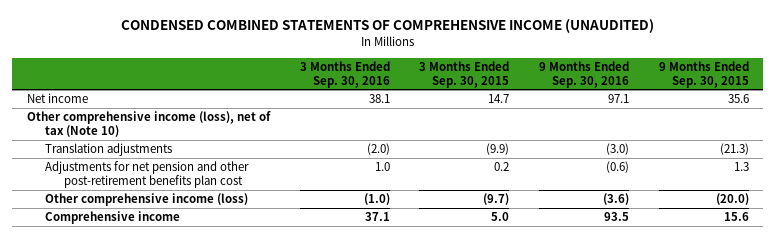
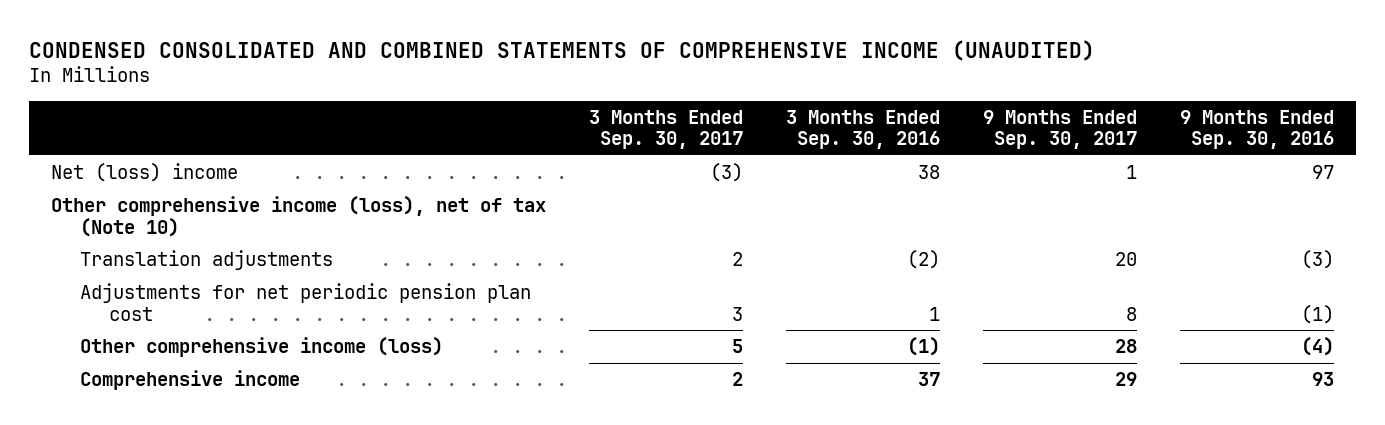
[120,19,654,34] CONDENSED COMBINED STATEMENTS OF COMPREHENSIVE INCOME (UNAUDITED) -> [29,39,1096,61] CONDENSED CONSOLIDATED AND COMBINED STATEMENTS OF COMPREHENSIVE INCOME (UNAUDITED)
[419,60,510,88] 3 Months Ended Sep. 30, 2015 -> none
[658,60,749,88] 9 Months Ended Sep. 30, 2015 -> none
none -> [588,109,743,150] 3 Months Ended Sep. 30, 2017
none -> [982,109,1137,150] 9 Months Ended Sep. 30, 2017
[27,92,89,103] Net income -> [50,162,238,182] Net (loss) income
[368,93,390,103] 38.1 -> [917,164,940,179] 38
[607,93,629,103] 97.1 -> [1312,164,1335,179] 97
[366,142,390,155] (2.0) -> [906,249,940,269] (2)
[605,142,629,155] (3.0) -> [1301,249,1335,269] (3)
[45,160,250,188] Adjustments for net pension and other post-retirement benefits plan cost -> [79,282,531,321] Adjustments for net periodic pension plan cost
[374,161,390,171] 1.0 -> [928,306,940,321] 1
[605,160,629,173] (0.6) -> [1301,304,1335,324] (1)
[363,192,390,205] (1.0) -> [906,336,940,356] (1)
[602,192,629,205] (3.6) -> [1301,336,1335,356] (4)
[364,211,390,221] 37.1 -> [917,371,940,386] 37
[603,211,629,221] 93.5 -> [1312,371,1335,386] 93

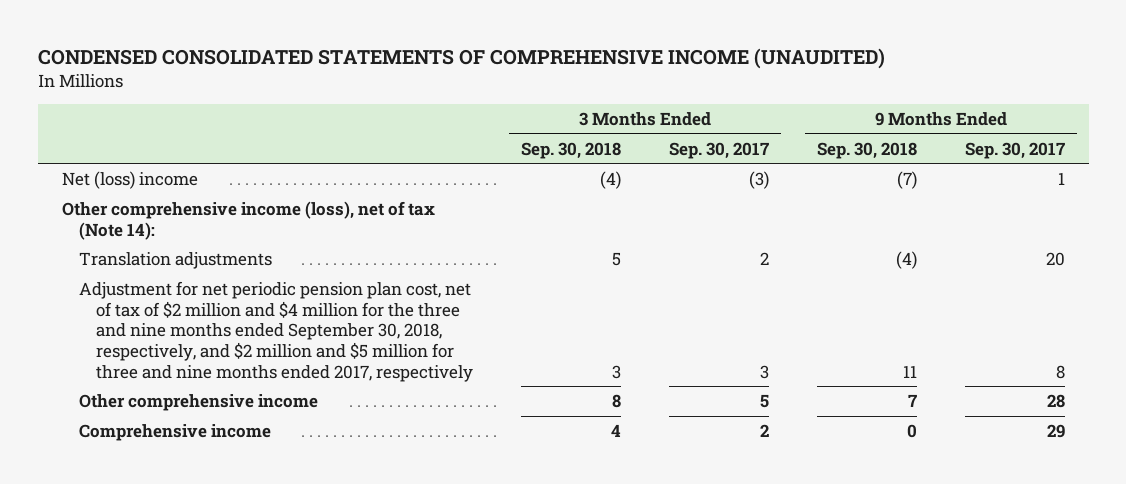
[29,39,1096,61] CONDENSED CONSOLIDATED AND COMBINED STATEMENTS OF COMPREHENSIVE INCOME (UNAUDITED) -> [37,47,885,69] CONDENSED CONSOLIDATED STATEMENTS OF COMPREHENSIVE INCOME (UNAUDITED)
[785,109,940,150] 3 Months Ended Sep. 30, 2016 -> none
[1180,109,1335,150] 9 Months Ended Sep. 30, 2016 -> none
none -> [520,141,621,159] Sep. 30, 2018
none -> [816,141,917,159] Sep. 30, 2018
[50,195,546,237] Other comprehensive income (loss), net of tax (Note 10) -> [61,200,435,240] Other comprehensive income (loss), net of tax (Note 14):
[79,282,531,321] Adjustments for net periodic pension plan cost -> [78,280,473,382] Adjustment for net periodic pension plan cost, net of tax of $2 million and $4 million for the three and nine months ended September 30, 2018, respectively, and $2 million and $5 million for three and nine months ended 2017, respectively
[79,336,443,357] Other comprehensive income (loss) -> [78,393,318,411] Other comprehensive income

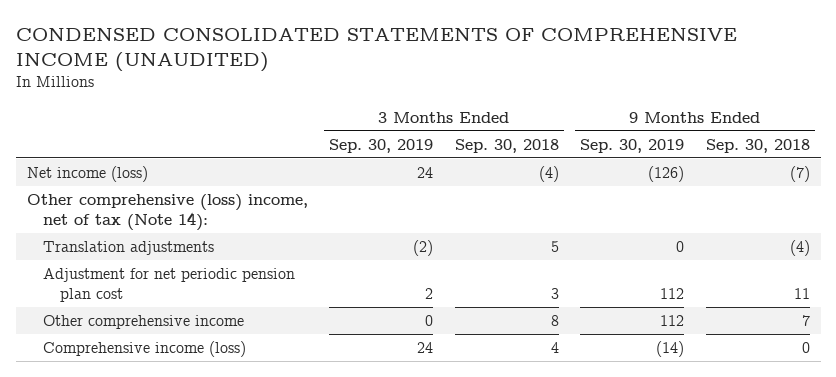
[668,141,769,159] Sep. 30, 2017 -> none
[964,141,1065,159] Sep. 30, 2017 -> none
none -> [329,138,434,153] Sep. 30, 2019
none -> [580,138,685,153] Sep. 30, 2019
[61,170,198,189] Net (loss) income -> [26,166,148,183] Net income (loss)
[61,200,435,240] Other comprehensive income (loss), net of tax (Note 14): -> [26,194,308,232] Other comprehensive (loss) income, net of tax (Note 14):
[78,280,473,382] Adjustment for net periodic pension plan cost, net of tax of $2 million and $4 million for the three and nine months ended September 30, 2018, respectively, and $2 million and $5 million for three and nine months ended 2017, respectively -> [43,268,296,303] Adjustment for net periodic pension plan cost
[78,423,271,441] Comprehensive income -> [43,341,247,358] Comprehensive income (loss)

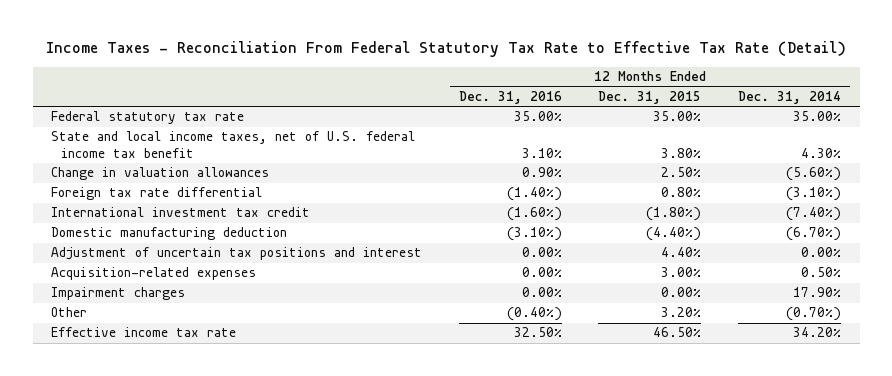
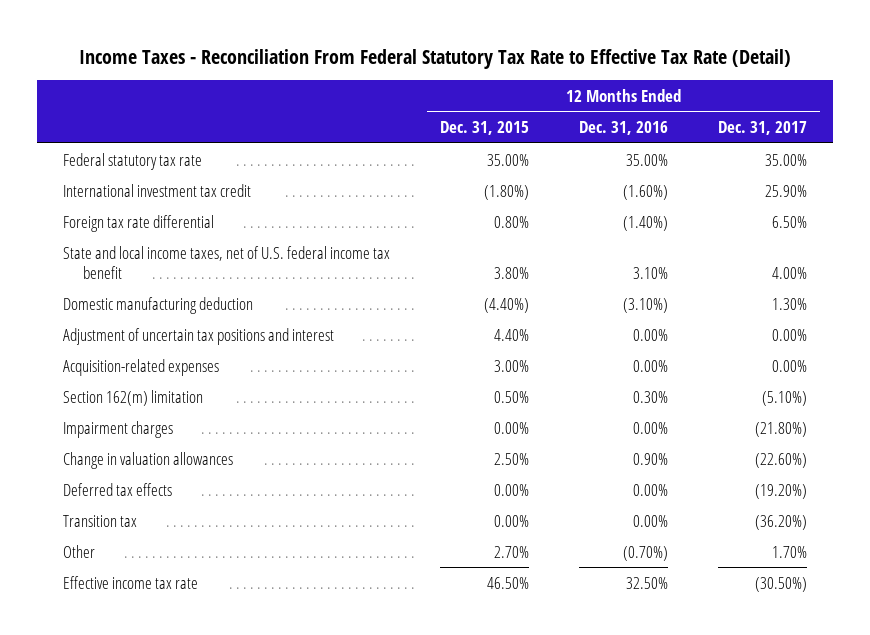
[738,91,842,105] Dec. 31, 2014 -> none
none -> [718,121,808,136] Dec. 31, 2017
[51,187,263,201] Foreign tax rate differential -> [62,214,214,232] Foreign tax rate differential
[51,131,416,159] State and local income taxes, net of U.S. federal income tax benefit -> [62,245,390,279] State and local income taxes, net of U.S. federal income tax benefit
none -> [62,389,203,406] Section 162(m) limitation
[51,167,270,181] Change in valuation allowances -> [62,451,233,469] Change in valuation allowances
none -> [62,482,172,496] Deferred tax effects
none -> [62,514,137,527] Transition tax
[506,307,562,322] (0.40%) -> [623,545,669,561] (0.70%)
[661,307,702,318] 3.20% -> [493,545,529,558] 2.70%

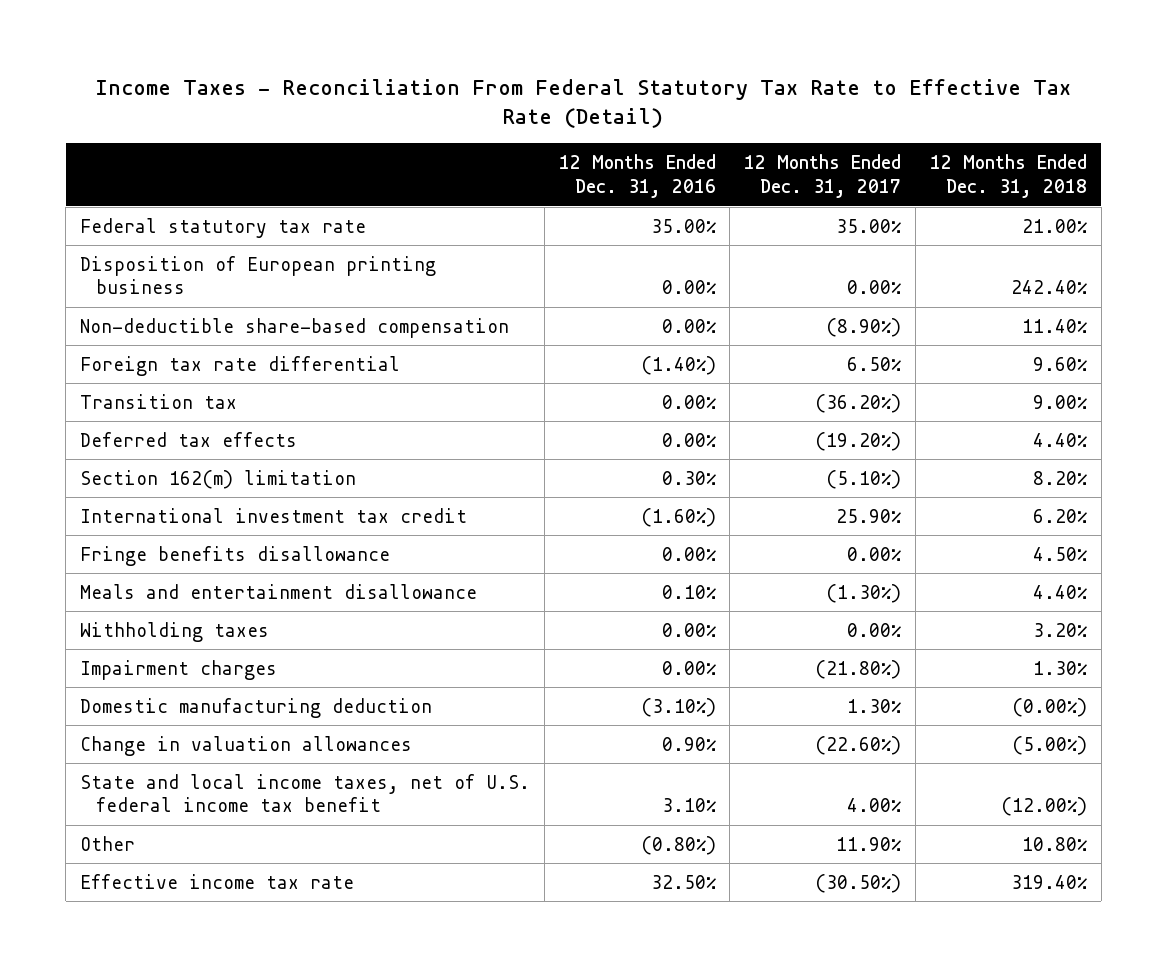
[439,121,529,136] Dec. 31, 2015 -> none
none -> [929,154,1087,198] 12 Months Ended Dec. 31, 2018
none -> [80,255,437,295] Disposition of European printing business
none -> [80,317,510,338] Non-deductible share-based compensation
[62,327,334,345] Adjustment of uncertain tax positions and interest -> none
[62,358,219,376] Acquisition-related expenses -> none
[62,514,137,527] Transition tax -> [80,393,238,409] Transition tax
[62,482,172,496] Deferred tax effects -> [80,431,298,447] Deferred tax effects
[62,183,251,197] International investment tax credit -> [80,507,468,523] International investment tax credit
none -> [80,545,391,566] Fringe benefits disallowance
none -> [80,583,478,599] Meals and entertainment disallowance
none -> [80,621,270,642] Withholding taxes
[62,296,253,314] Domestic manufacturing deduction -> [80,697,433,718] Domestic manufacturing deduction
[62,245,390,279] State and local income taxes, net of U.S. federal income tax benefit -> [80,773,531,813] State and local income taxes, net of U.S. federal income tax benefit
[623,545,669,561] (0.70%) -> [640,835,716,855] (0.80%)
[772,545,808,558] 1.70% -> [836,836,903,851] 11.90%

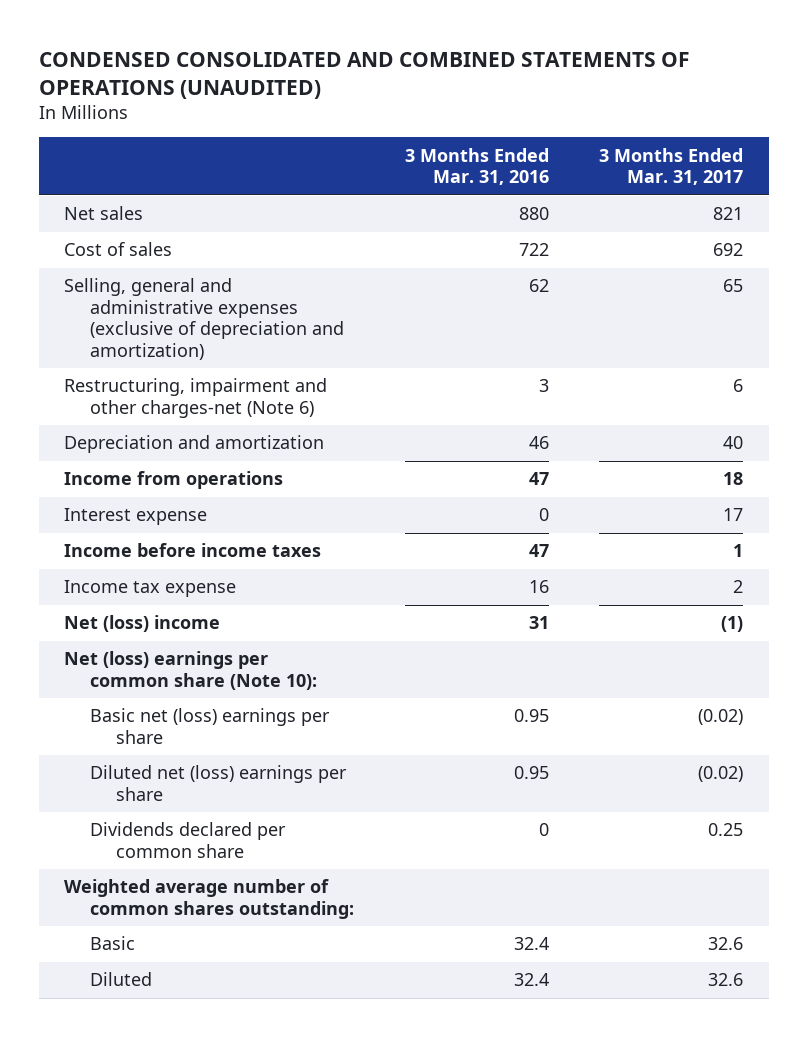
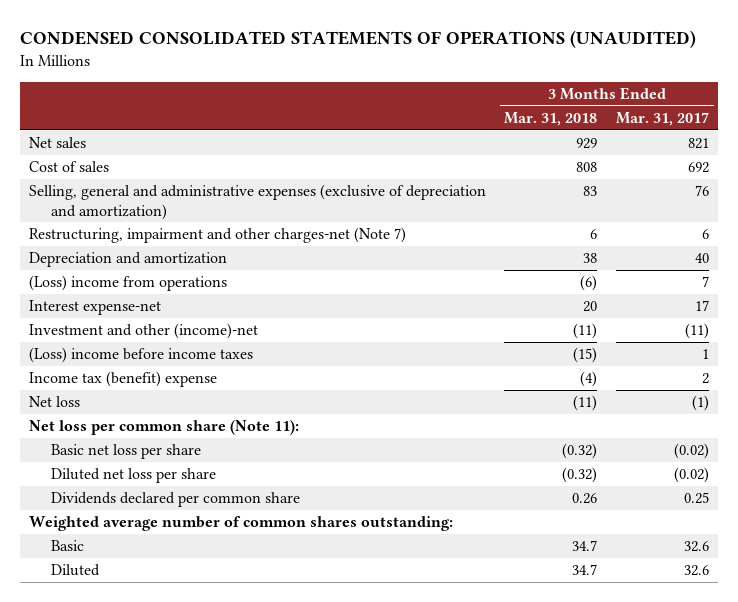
[38,51,690,99] CONDENSED CONSOLIDATED AND COMBINED STATEMENTS OF OPERATIONS (UNAUDITED) -> [19,30,696,49] CONDENSED CONSOLIDATED STATEMENTS OF OPERATIONS (UNAUDITED)
[404,147,549,186] 3 Months Ended Mar. 31, 2016 -> none
none -> [504,112,598,127] Mar. 31, 2018
[723,279,744,293] 65 -> [695,185,710,197] 76
[63,378,327,418] Restructuring, impairment and other charges-net (Note 6) -> [28,227,406,244] Restructuring, impairment and other charges-net (Note 7)
[63,471,283,490] Income from operations -> [28,275,227,292] (Loss) income from operations
[723,472,744,486] 18 -> [702,276,710,288] 7
[63,508,207,526] Interest expense -> [28,300,161,316] Interest expense-net
none -> [28,323,258,340] Investment and other (income)-net
[63,543,321,558] Income before income taxes -> [28,347,253,364] (Loss) income before income taxes
[63,580,236,598] Income tax expense -> [28,371,217,388] Income tax (benefit) expense
[63,615,220,633] Net (loss) income -> [28,396,80,408] Net loss
[63,651,318,690] Net (loss) earnings per common share (Note 10): -> [28,420,299,436] Net loss per common share (Note 11):
[90,708,331,744] Basic net (loss) earnings per share -> [50,444,201,460] Basic net loss per share
[90,765,348,801] Diluted net (loss) earnings per share -> [50,468,216,484] Diluted net loss per share

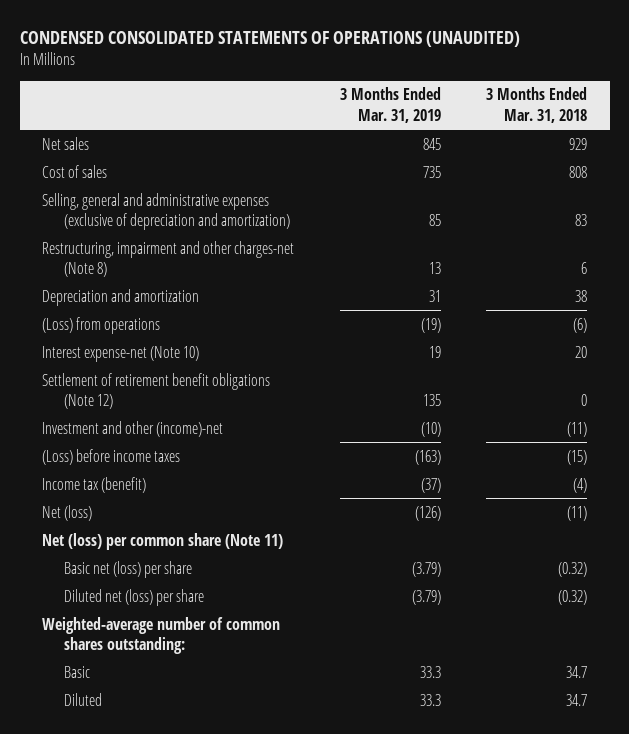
[616,112,710,127] Mar. 31, 2017 -> none
none -> [339,87,441,123] 3 Months Ended Mar. 31, 2019
[28,227,406,244] Restructuring, impairment and other charges-net (Note 7) -> [42,240,295,277] Restructuring, impairment and other charges-net (Note 8)
[28,275,227,292] (Loss) income from operations -> [42,316,161,334] (Loss) from operations
[28,300,161,316] Interest expense-net -> [42,345,200,362] Interest expense-net (Note 10)
none -> [42,372,271,409] Settlement of retirement benefit obligations (Note 12)
[50,492,300,508] Dividends declared per common share -> none
[28,347,253,364] (Loss) income before income taxes -> [42,448,181,465] (Loss) before income taxes
[28,371,217,388] Income tax (benefit) expense -> [42,476,147,493] Income tax (benefit)
[28,396,80,408] Net loss -> [42,504,93,521] Net (loss)
[28,420,299,436] Net loss per common share (Note 11): -> [42,532,284,550] Net (loss) per common share (Note 11)
[50,444,201,460] Basic net loss per share -> [63,560,192,578] Basic net (loss) per share
[50,468,216,484] Diluted net loss per share -> [63,588,204,606] Diluted net (loss) per share
[28,516,453,532] Weighted average number of common shares outstanding: -> [42,616,281,654] Weighted-average number of common shares outstanding:

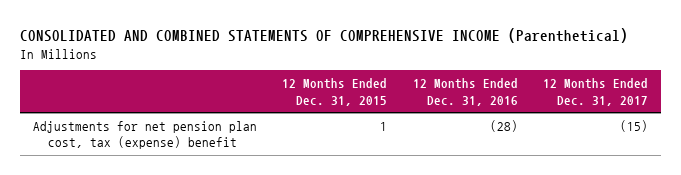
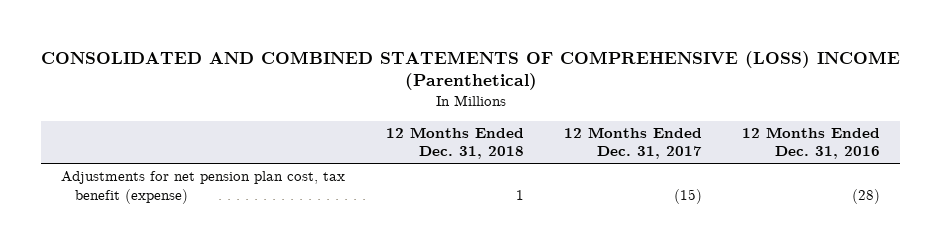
[20,28,629,44] CONSOLIDATED AND COMBINED STATEMENTS OF COMPREHENSIVE INCOME (Parenthetical) -> [40,50,900,91] CONSOLIDATED AND COMBINED STATEMENTS OF COMPREHENSIVE (LOSS) INCOME (Parenthetical)
[282,78,388,106] 12 Months Ended Dec. 31, 2015 -> none
none -> [385,126,524,160] 12 Months Ended Dec. 31, 2018
[32,120,257,150] Adjustments for net pension plan cost, tax (expense) benefit -> [61,171,346,204] Adjustments for net pension plan cost, tax benefit (expense)

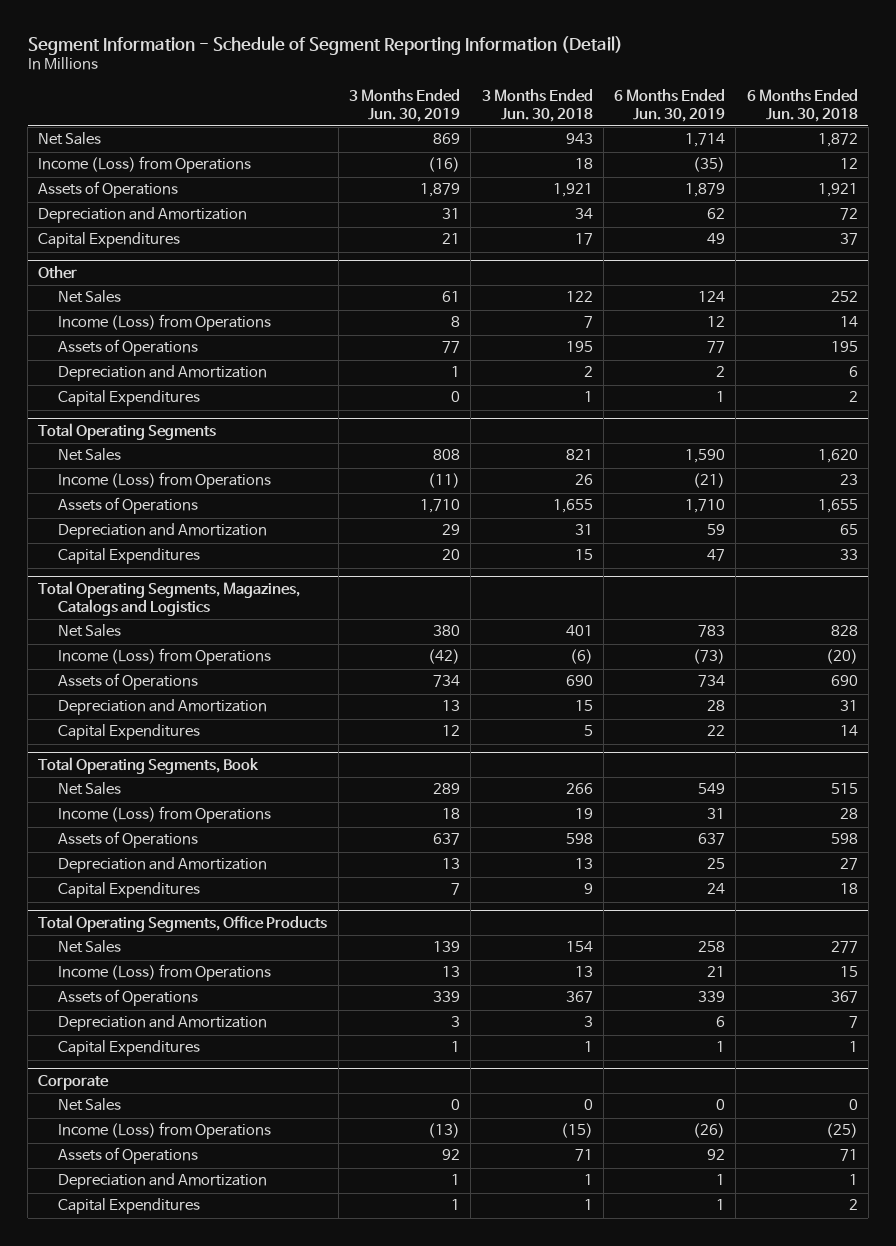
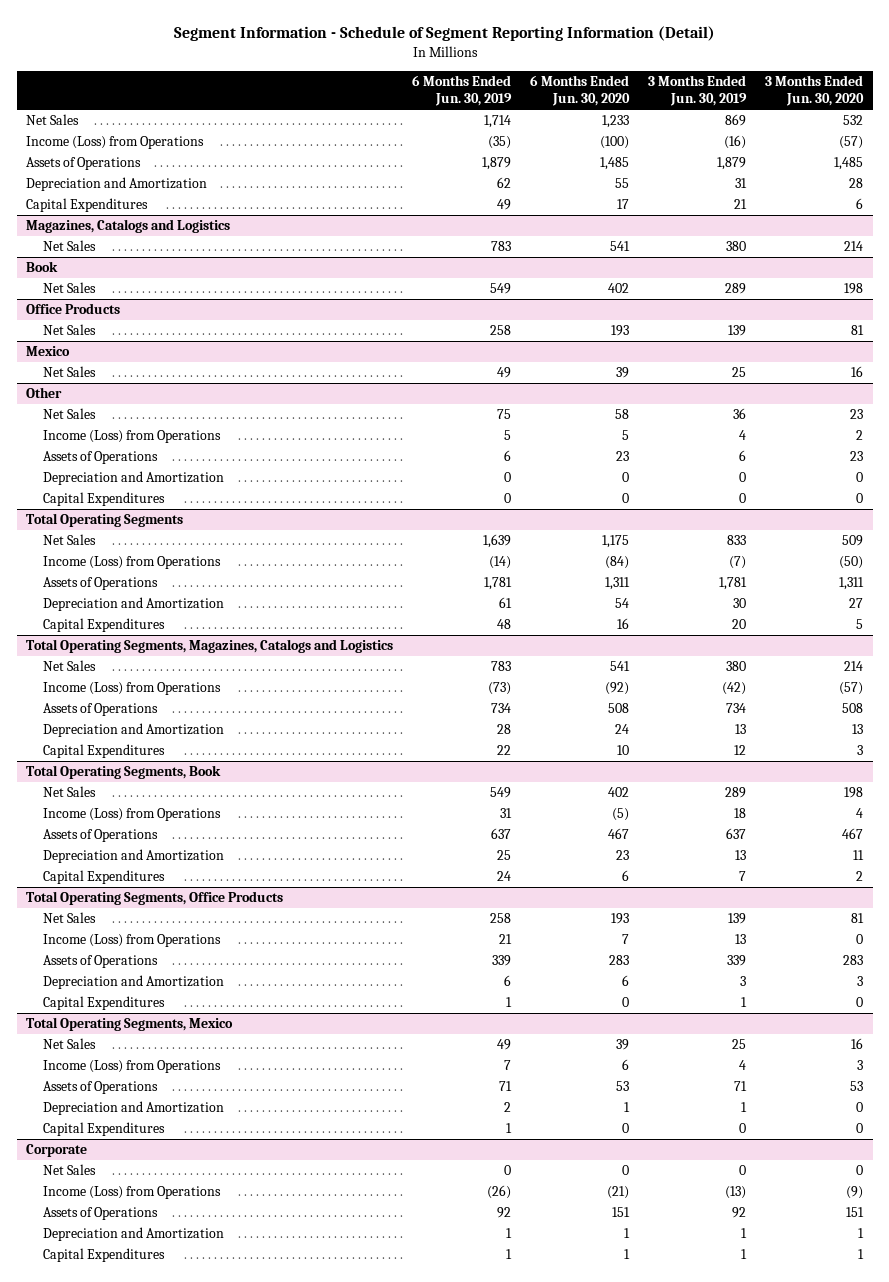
[481,89,593,122] 3 Months Ended Jun. 30, 2018 -> none
[746,89,858,122] 6 Months Ended Jun. 30, 2018 -> none
none -> [530,75,631,107] 6 Months Ended Jun. 30, 2020
none -> [765,75,865,107] 3 Months Ended Jun. 30, 2020
none -> [26,219,231,234] Magazines, Catalogs and Logistics
none -> [43,240,97,252] Net Sales
none -> [26,261,59,273] Book
none -> [43,282,97,294] Net Sales
none -> [26,303,121,315] Office Products
none -> [43,324,97,336] Net Sales
none -> [26,346,71,357] Mexico
none -> [43,366,97,378] Net Sales
[441,291,460,303] 61 -> [733,408,747,420] 36
[698,291,726,303] 124 -> [497,409,512,420] 75
[450,316,460,328] 8 -> [739,430,747,441] 4
[707,316,726,328] 12 -> [504,430,512,441] 5
[441,341,460,354] 77 -> [739,450,747,462] 6
[707,341,726,354] 77 -> [504,450,512,462] 6
[450,366,460,378] 1 -> [739,472,747,483] 0
[716,366,726,378] 2 -> [504,472,512,483] 0
[716,391,726,403] 1 -> [504,493,512,504] 0
[432,449,460,461] 808 -> [727,535,747,546] 833
[685,449,726,464] 1,590 -> [483,534,512,549] 1,639
[427,473,460,489] (11) -> [729,556,747,570] (7)
[693,473,726,489] (21) -> [489,556,512,570] (14)
[419,499,460,514] 1,710 -> [719,577,748,591] 1,781
[685,499,726,514] 1,710 -> [484,577,513,591] 1,781
[441,524,460,536] 29 -> [733,598,747,609] 30
[707,524,726,536] 59 -> [499,597,513,609] 61
[707,549,726,562] 47 -> [497,619,512,630] 48
none -> [26,1017,234,1032] Total Operating Segments, Mexico
none -> [43,1038,97,1050] Net Sales
none -> [43,1060,222,1074] Income (Loss) from Operations
none -> [43,1081,159,1095] Assets of Operations
none -> [43,1101,225,1116] Depreciation and Amortization
none -> [43,1122,166,1137] Capital Expenditures

